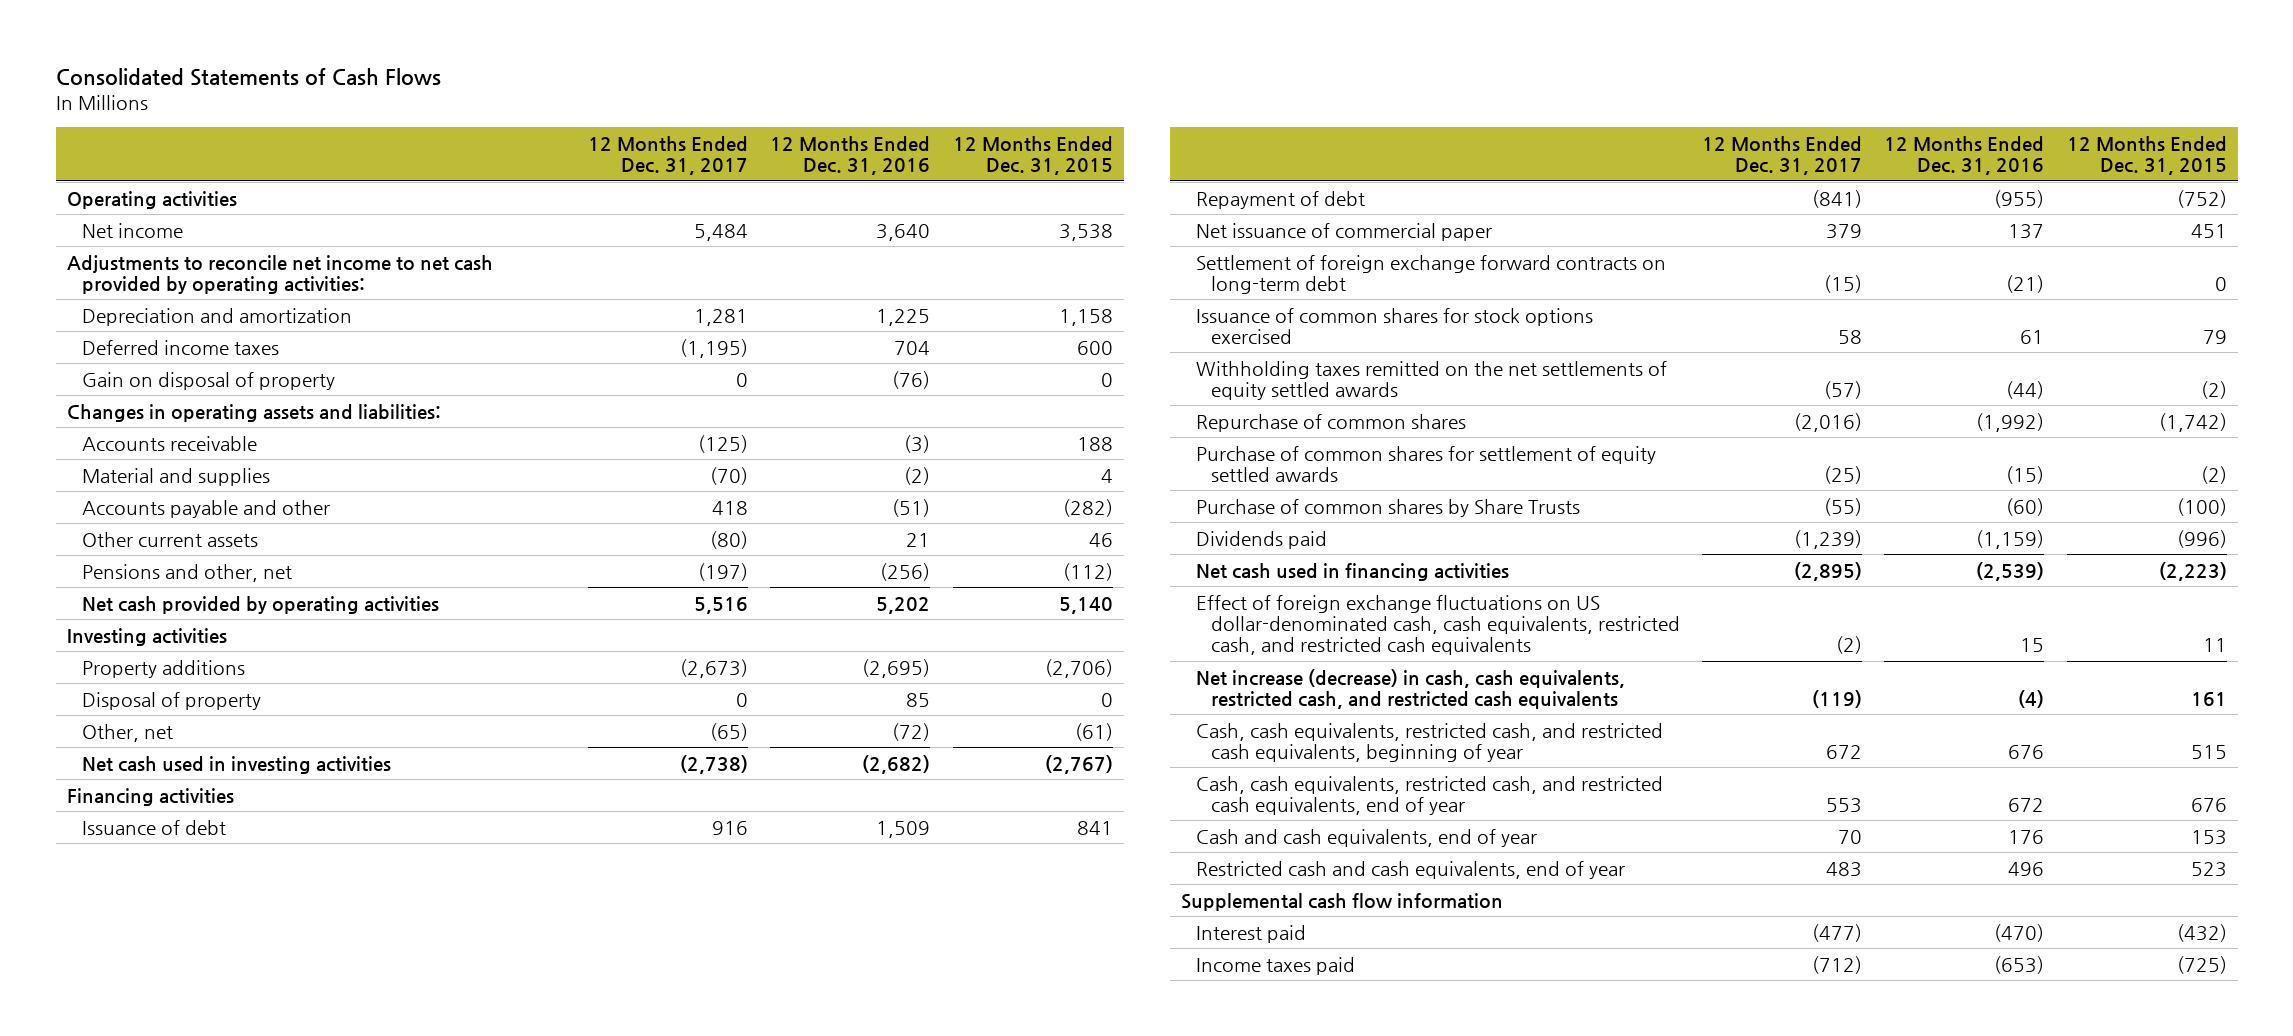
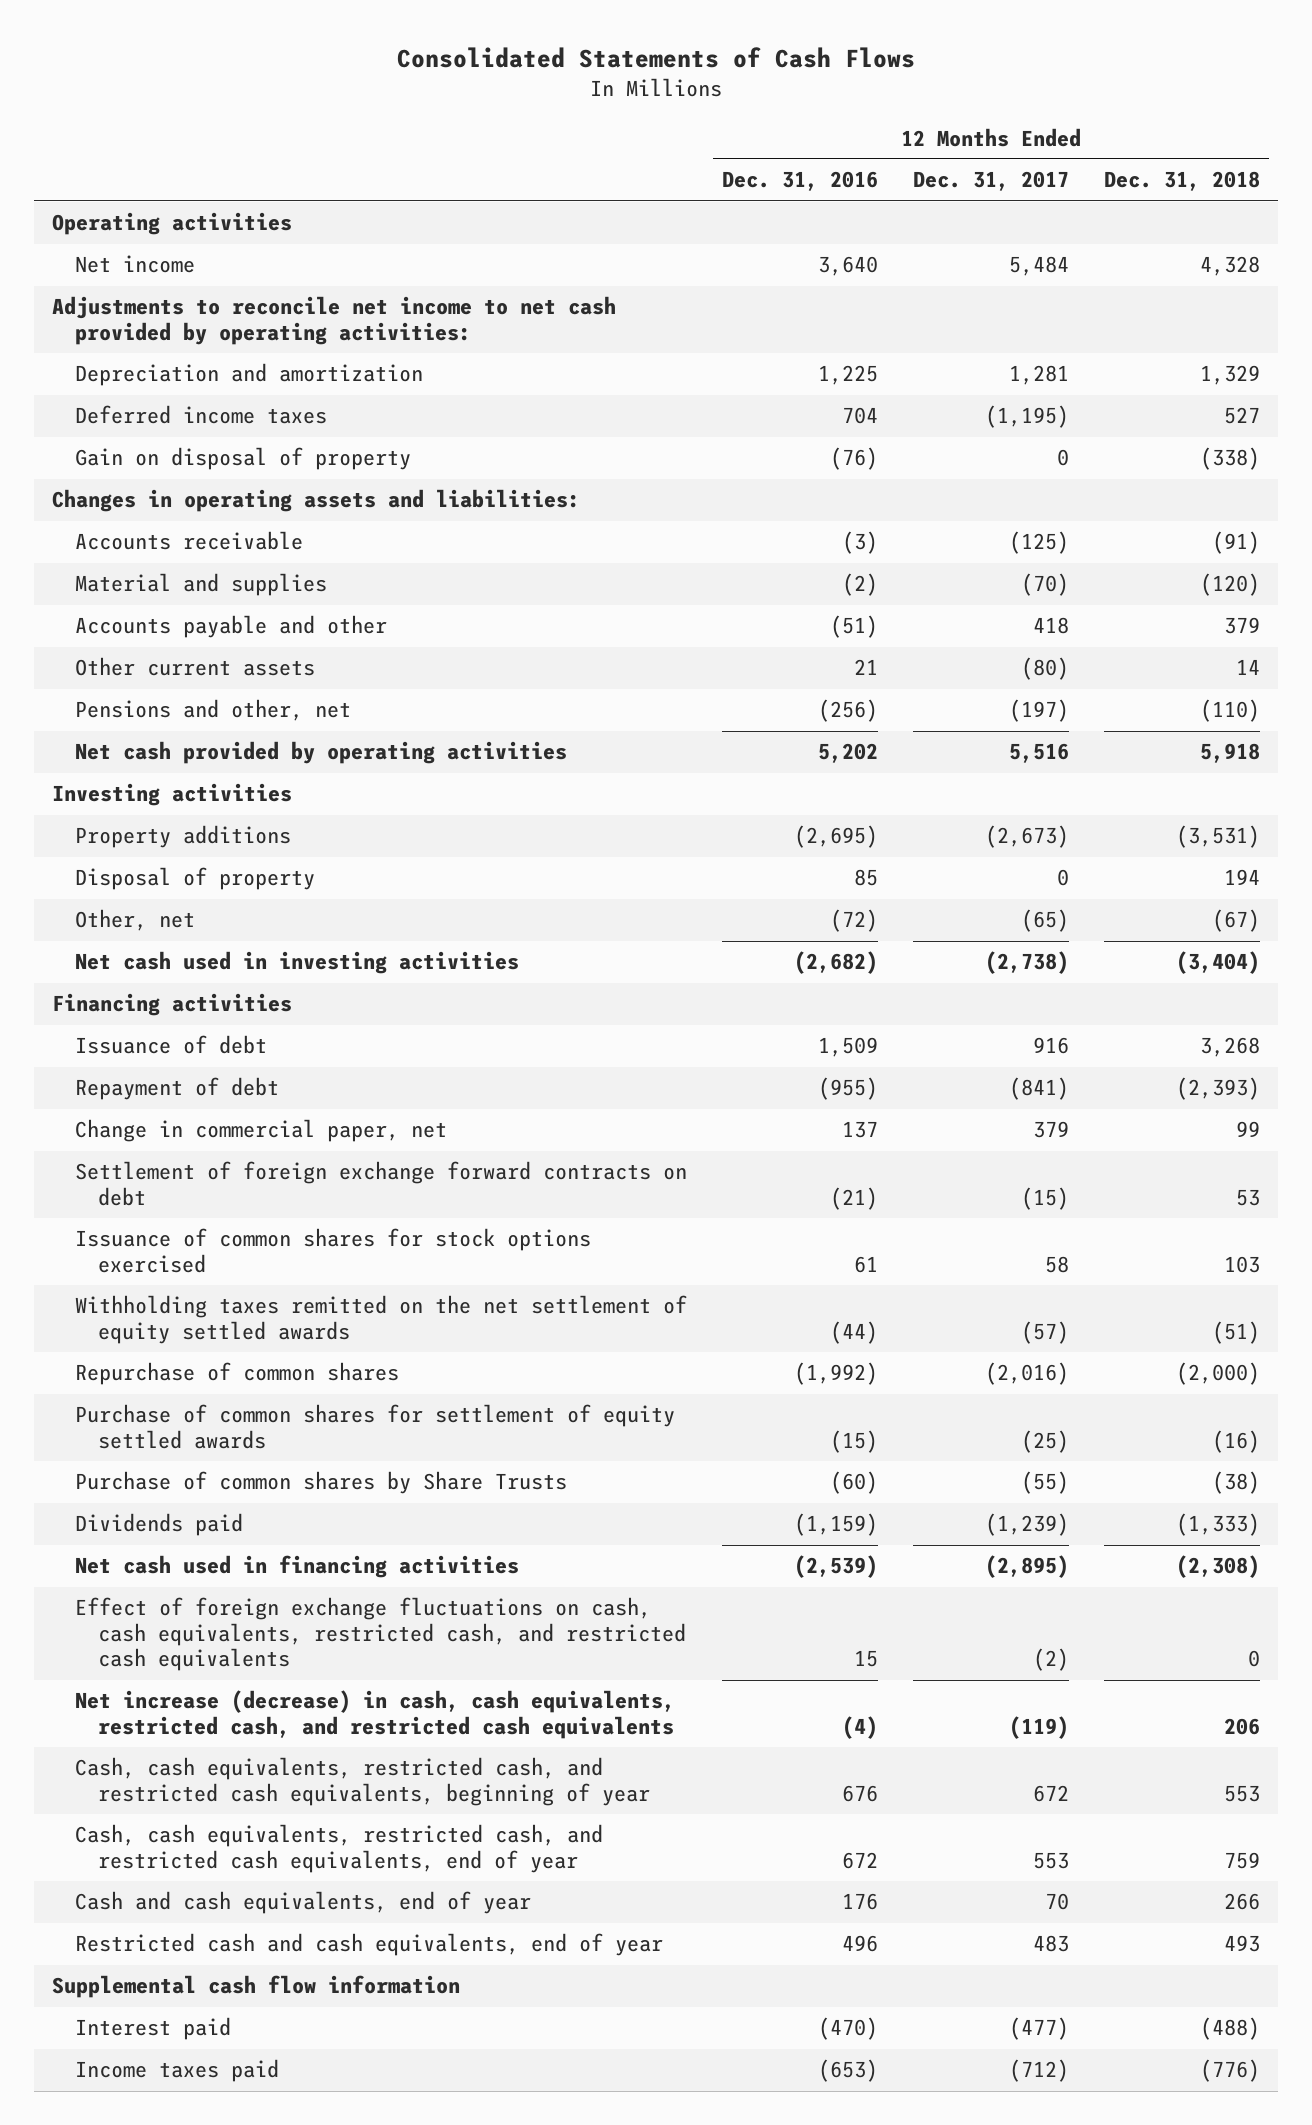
[952,135,1113,176] 12 Months Ended Dec. 31, 2015 -> none
none -> [1104,171,1261,192] Dec. 31, 2018
[1195,222,1492,241] Net issuance of commercial paper -> [74,1119,447,1143] Change in commercial paper, net
[1195,254,1666,294] Settlement of foreign exchange forward contracts on long-term debt -> [74,1161,687,1206] Settlement of foreign exchange forward contracts on debt
[1195,360,1667,400] Withholding taxes remitted on the net settlements of equity settled awards -> [74,1295,687,1344] Withholding taxes remitted on the net settlement of equity settled awards
[1195,594,1680,655] Effect of foreign exchange fluctuations on US dollar-denominated cash, cash equivalents, restricted cash, and restricted cash equivalents -> [74,1597,686,1672] Effect of foreign exchange fluctuations on cash, cash equivalents, restricted cash, and restricted cash equivalents

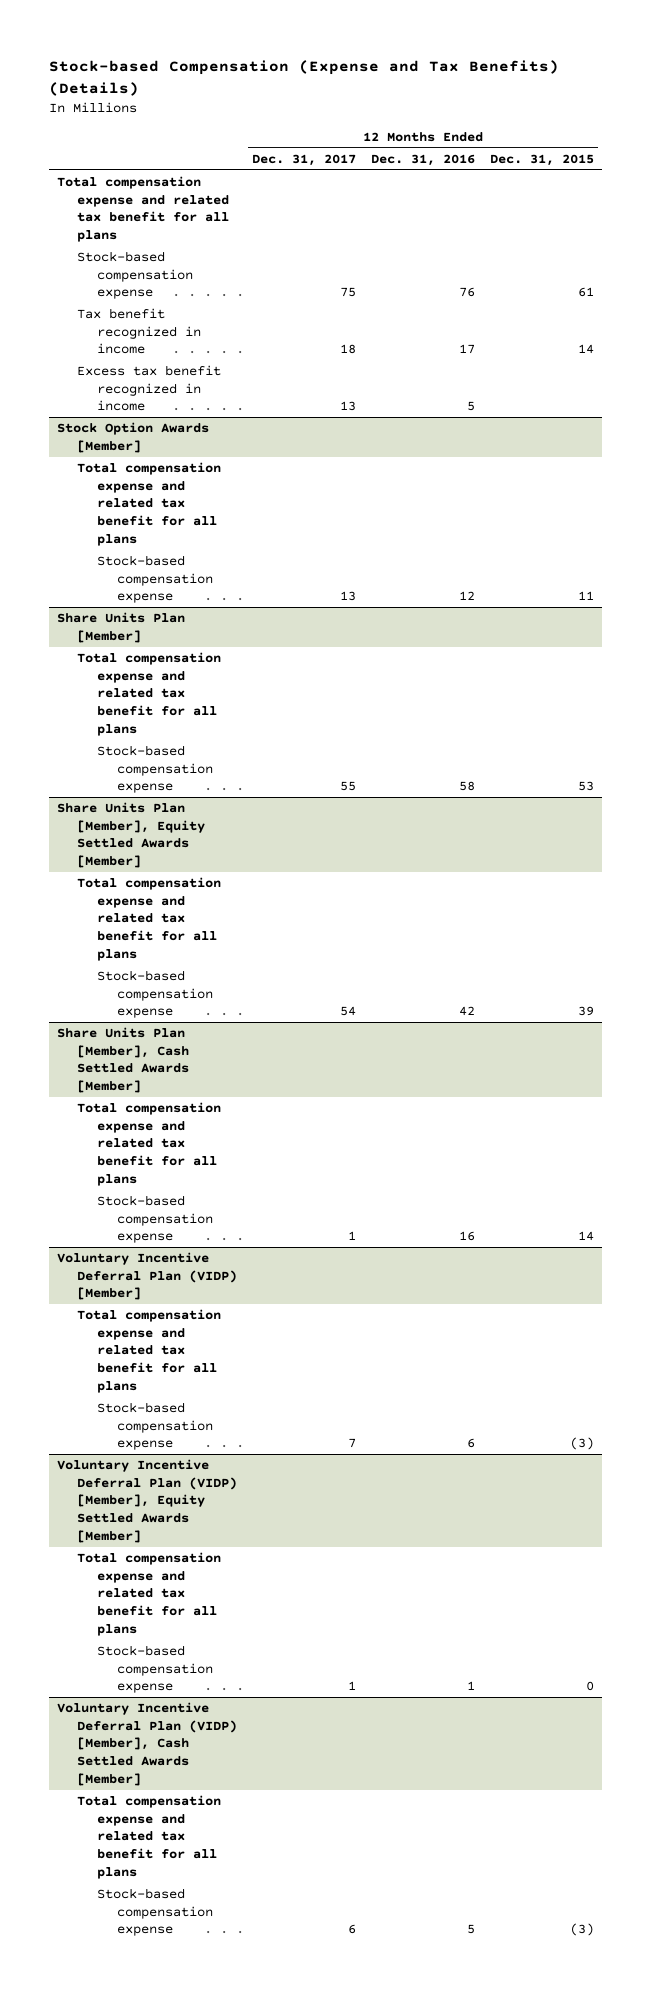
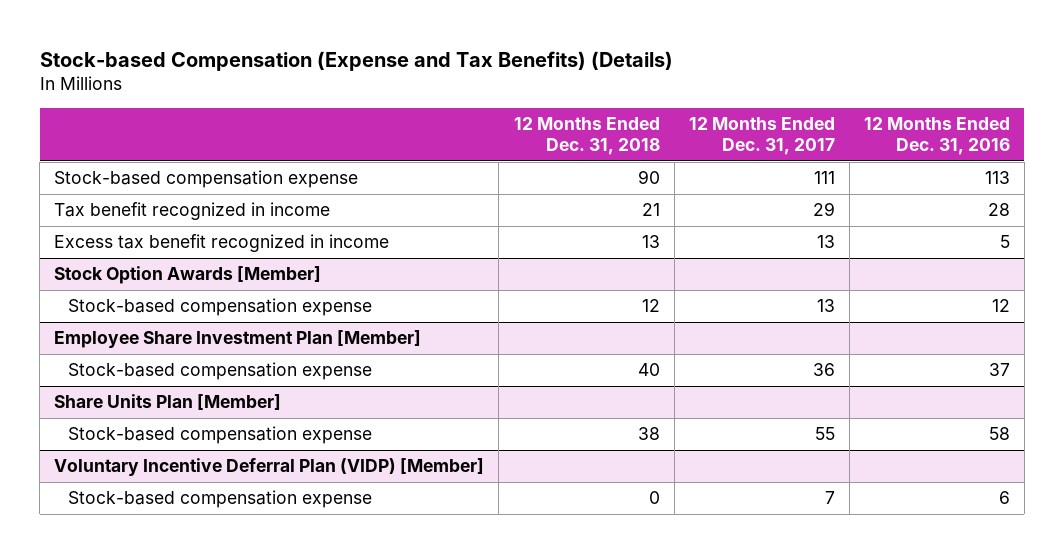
[490,153,595,166] Dec. 31, 2015 -> none
none -> [513,116,660,156] 12 Months Ended Dec. 31, 2018
[56,176,229,243] Total compensation expense and related tax benefit for all plans -> none
[339,287,356,298] 75 -> [813,171,835,185] 111
[459,287,476,298] 76 -> [984,171,1010,185] 113
[339,344,356,355] 18 -> [812,202,835,217] 29
[459,344,476,355] 17 -> [987,203,1010,217] 28
[76,462,221,546] Total compensation expense and related tax benefit for all plans -> none
none -> [54,330,422,349] Employee Share Investment Plan [Member]
none -> [68,362,373,381] Stock-based compensation expense
[76,652,221,736] Total compensation expense and related tax benefit for all plans -> none
[56,802,205,869] Share Units Plan [Member], Equity Settled Awards [Member] -> none
[76,877,221,961] Total compensation expense and related tax benefit for all plans -> none
[97,970,214,1019] Stock-based compensation expense -> none
[56,1027,189,1094] Share Units Plan [Member], Cash Settled Awards [Member] -> none
[76,1102,221,1186] Total compensation expense and related tax benefit for all plans -> none
[97,1195,214,1244] Stock-based compensation expense -> none
[76,1309,221,1393] Total compensation expense and related tax benefit for all plans -> none
[56,1459,237,1543] Voluntary Incentive Deferral Plan (VIDP) [Member], Equity Settled Awards [Member] -> none
[76,1552,221,1636] Total compensation expense and related tax benefit for all plans -> none
[97,1645,214,1694] Stock-based compensation expense -> none
[56,1702,237,1786] Voluntary Incentive Deferral Plan (VIDP) [Member], Cash Settled Awards [Member] -> none
[76,1795,221,1879] Total compensation expense and related tax benefit for all plans -> none
[97,1888,214,1937] Stock-based compensation expense -> none

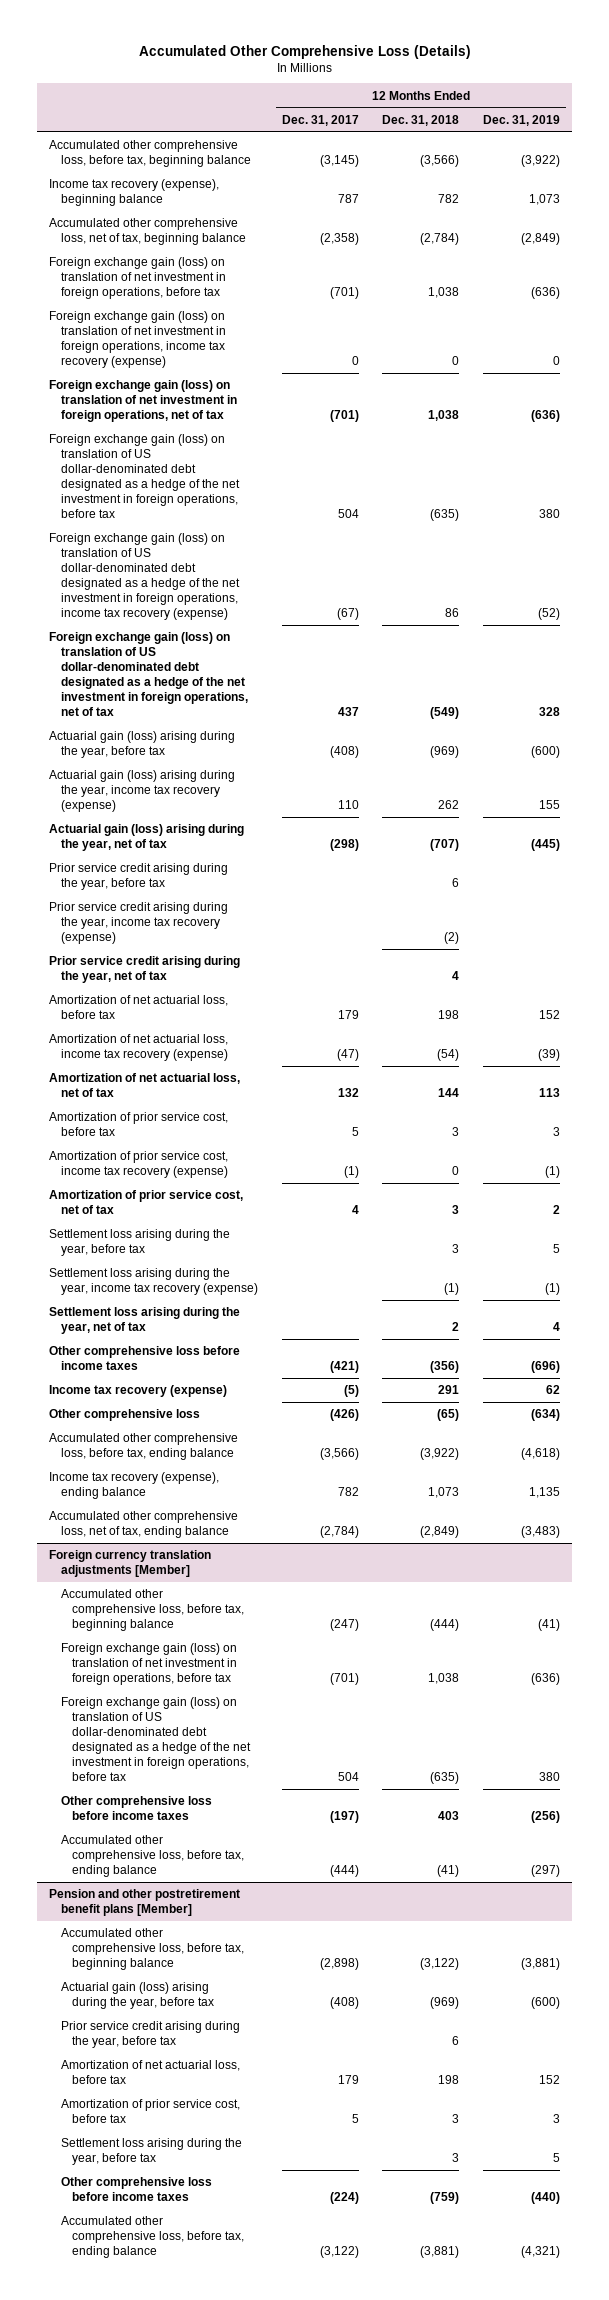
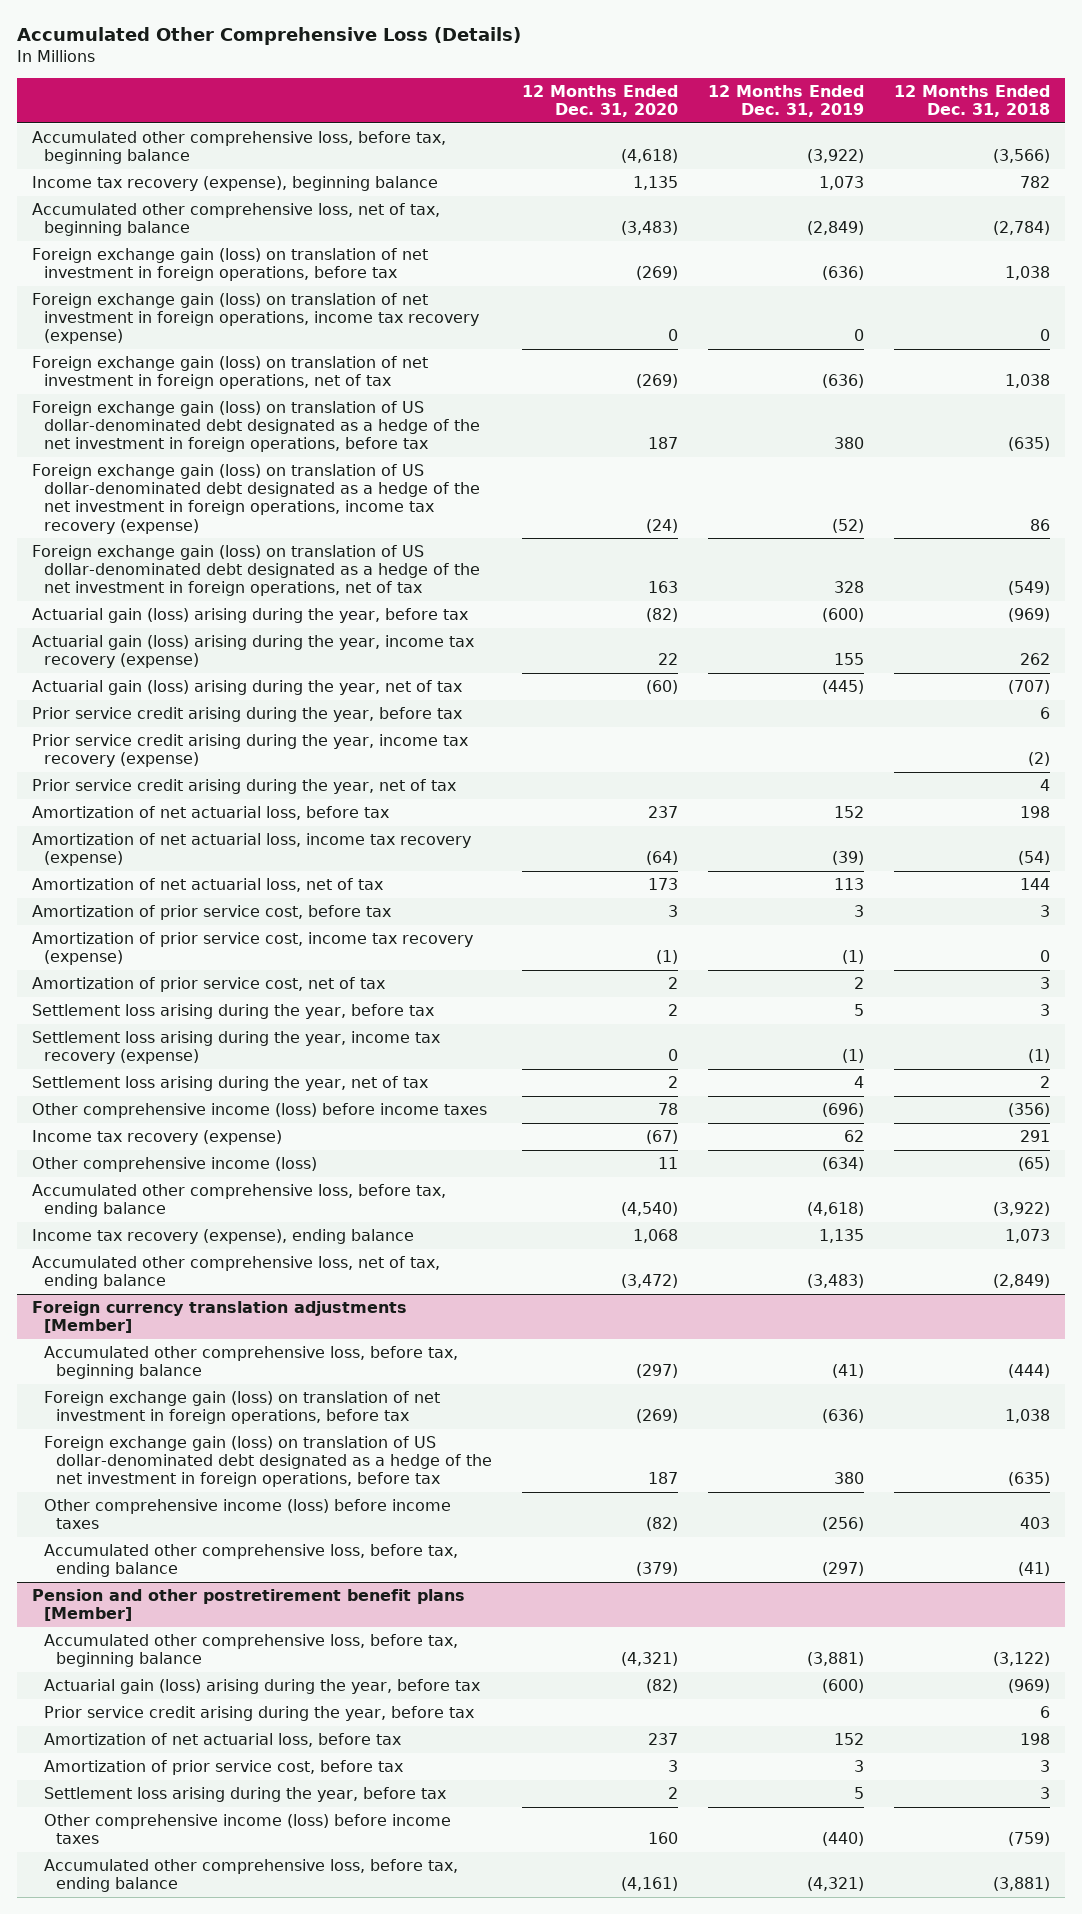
[281,114,359,126] Dec. 31, 2017 -> none
none -> [521,84,678,117] 12 Months Ended Dec. 31, 2020
[49,1346,241,1371] Other comprehensive loss before income taxes -> [31,1103,487,1119] Other comprehensive income (loss) before income taxes
[49,1409,201,1422] Other comprehensive loss -> [31,1157,317,1173] Other comprehensive income (loss)
[60,1796,212,1821] Other comprehensive loss before income taxes -> [43,1499,451,1530] Other comprehensive income (loss) before income taxes
[60,2177,212,2202] Other comprehensive loss before income taxes -> [43,1814,451,1845] Other comprehensive income (loss) before income taxes

